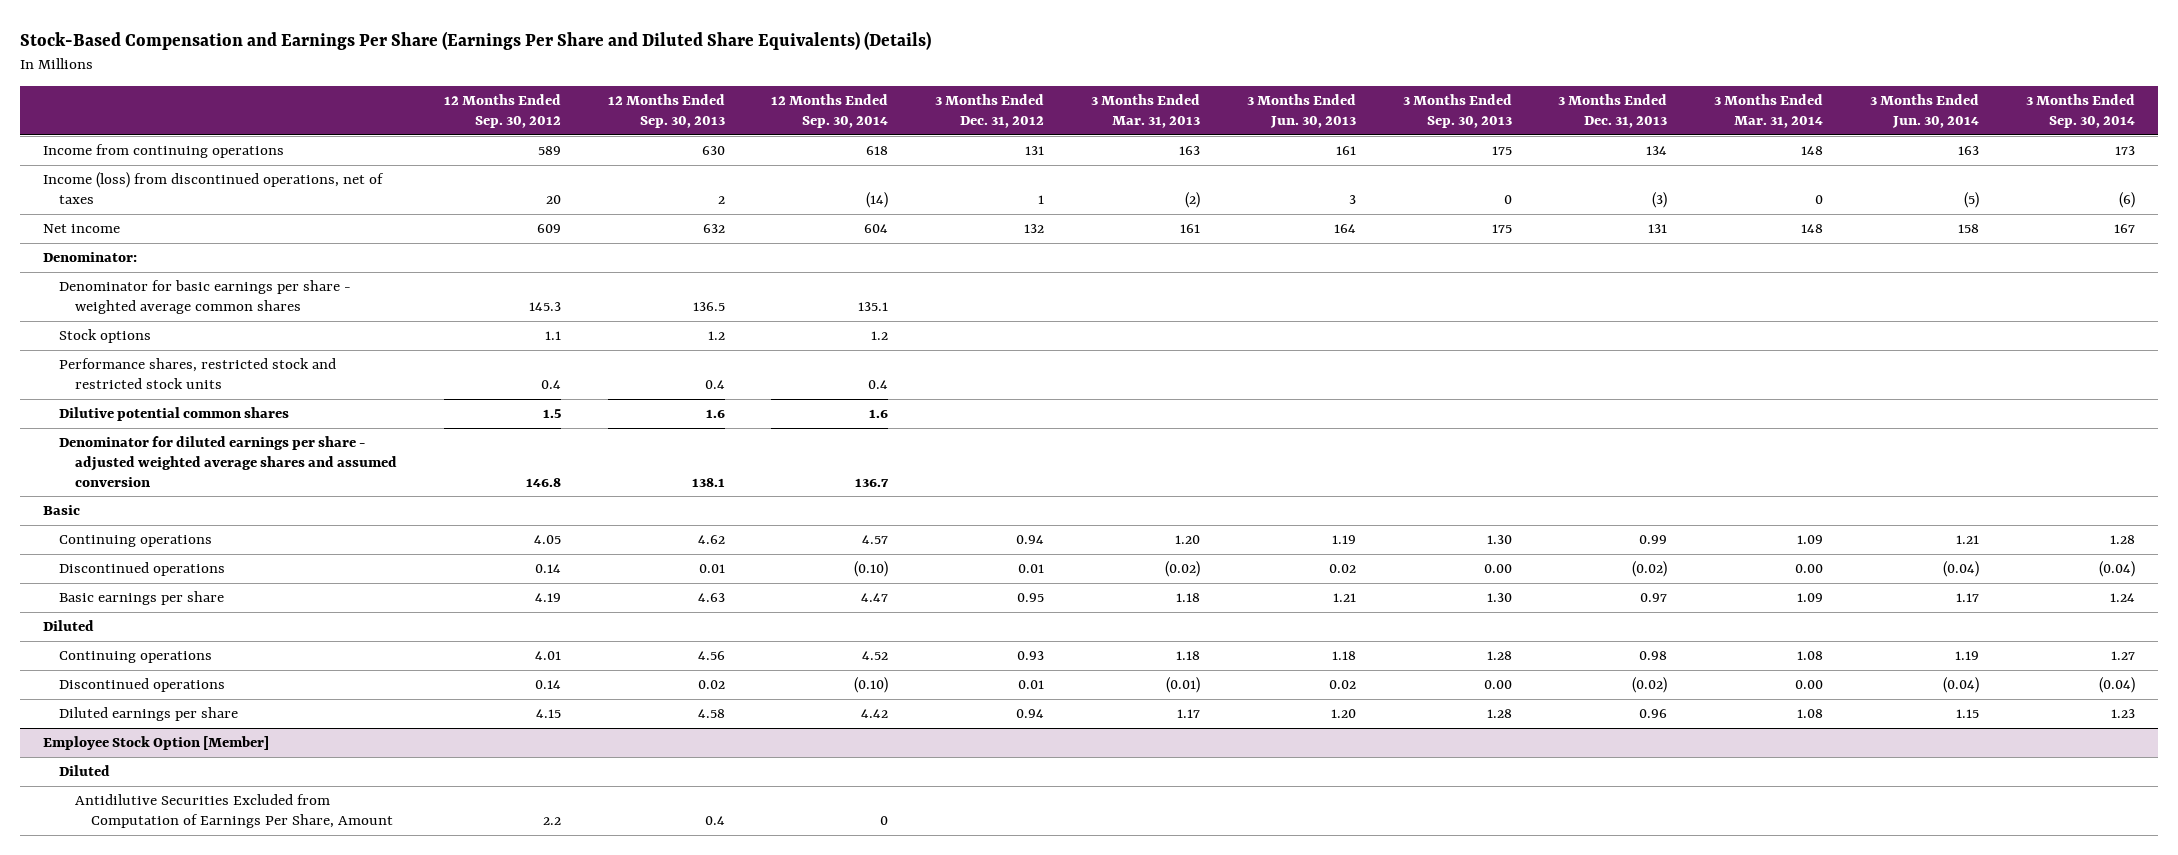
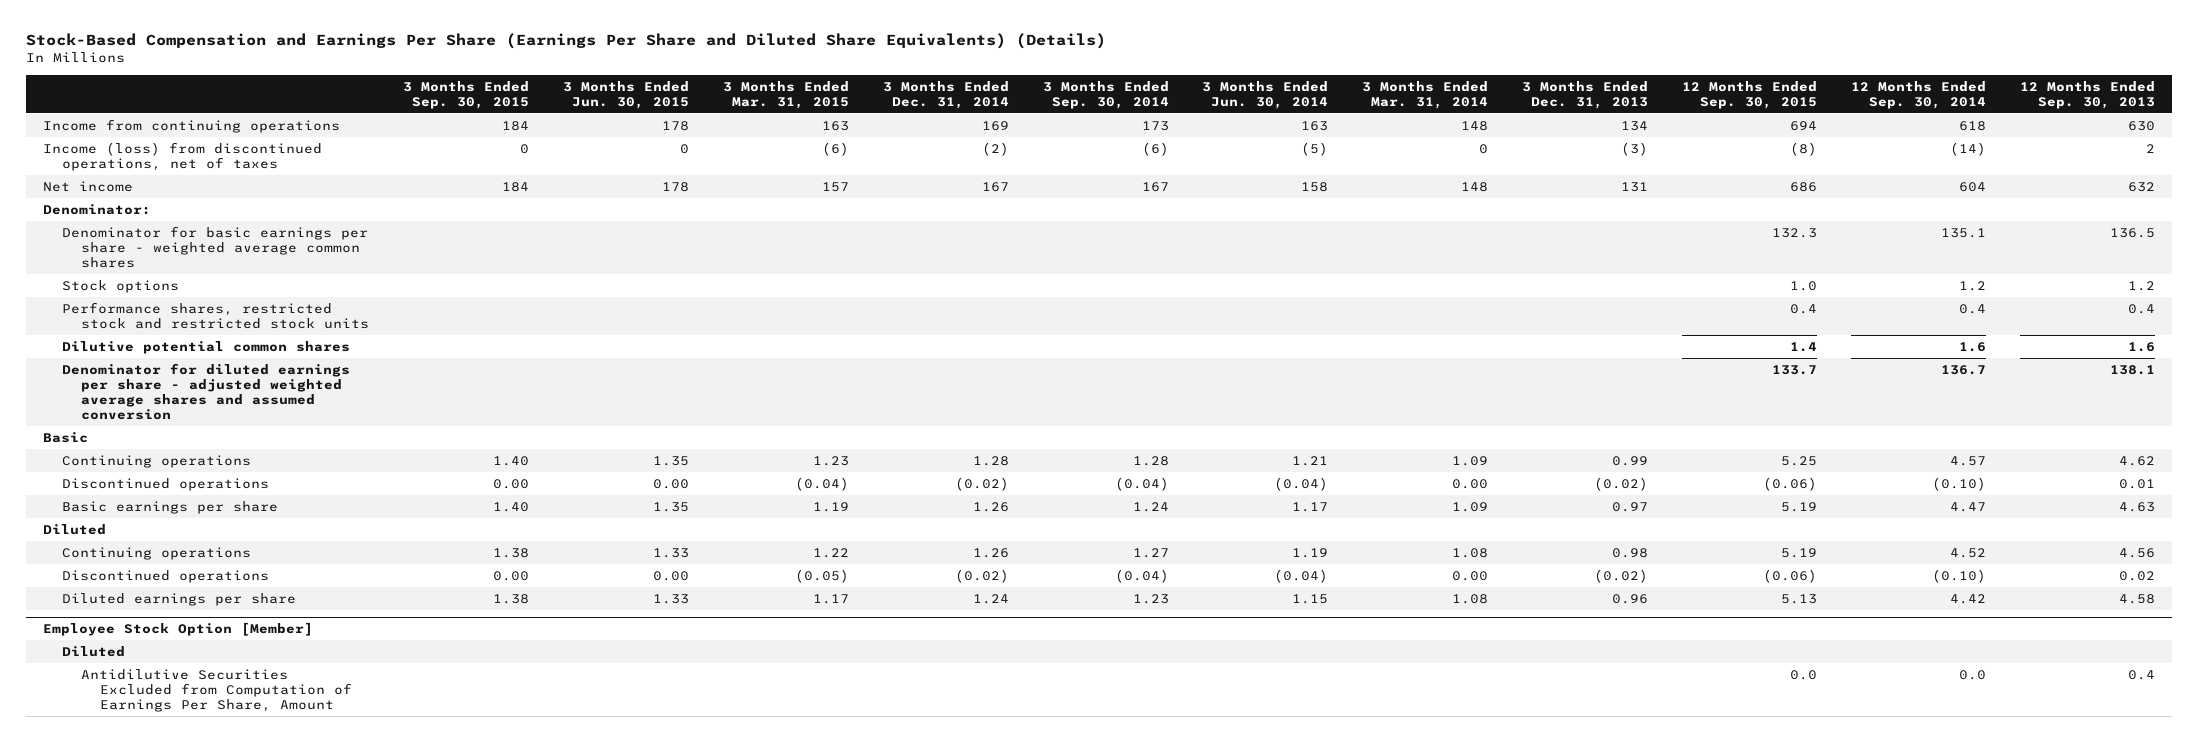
[443,94,561,129] 12 Months Ended Sep. 30, 2012 -> none
[935,94,1045,129] 3 Months Ended Dec. 31, 2012 -> none
[1091,94,1201,129] 3 Months Ended Mar. 31, 2013 -> none
[1246,94,1356,129] 3 Months Ended Jun. 30, 2013 -> none
[1402,94,1512,129] 3 Months Ended Sep. 30, 2013 -> none
none -> [403,80,530,109] 3 Months Ended Sep. 30, 2015
none -> [562,80,689,109] 3 Months Ended Jun. 30, 2015
none -> [722,80,849,109] 3 Months Ended Mar. 31, 2015
none -> [882,80,1009,109] 3 Months Ended Dec. 31, 2014
none -> [1682,80,1818,109] 12 Months Ended Sep. 30, 2015
[880,816,889,826] 0 -> [1958,669,1986,680] 0.0

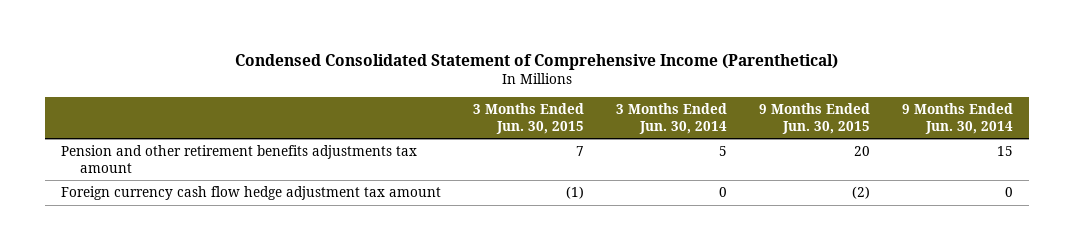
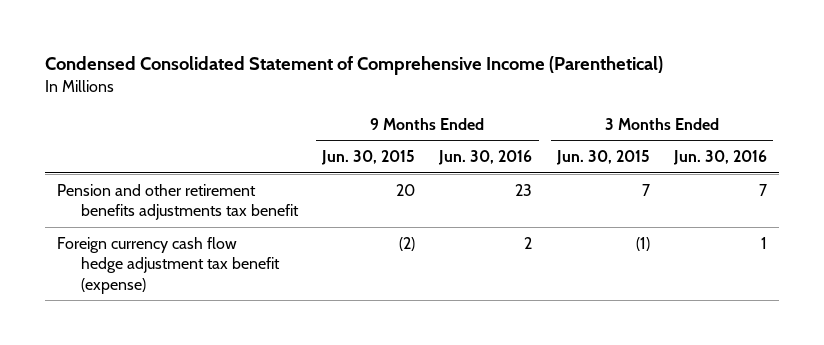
[615,102,727,134] 3 Months Ended Jun. 30, 2014 -> none
[901,102,1013,134] 9 Months Ended Jun. 30, 2014 -> none
none -> [438,150,533,166] Jun. 30, 2016
none -> [672,150,767,166] Jun. 30, 2016
[61,145,418,173] Pension and other retirement benefits adjustments tax amount -> [56,183,299,221] Pension and other retirement benefits adjustments tax benefit
[61,186,442,201] Foreign currency cash flow hedge adjustment tax amount -> [56,236,280,294] Foreign currency cash flow hedge adjustment tax benefit (expense)

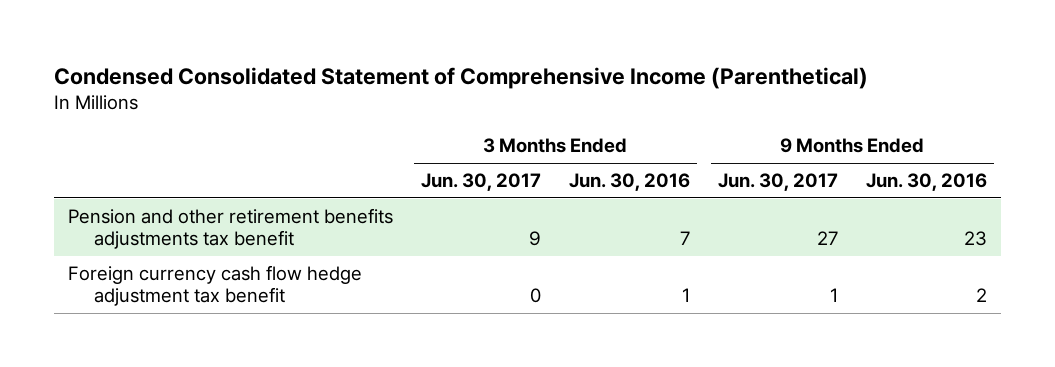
[321,150,416,166] Jun. 30, 2015 -> none
[555,150,650,166] Jun. 30, 2015 -> none
none -> [420,173,541,192] Jun. 30, 2017
none -> [717,173,838,192] Jun. 30, 2017
[56,236,280,294] Foreign currency cash flow hedge adjustment tax benefit (expense) -> [68,265,363,307] Foreign currency cash flow hedge adjustment tax benefit

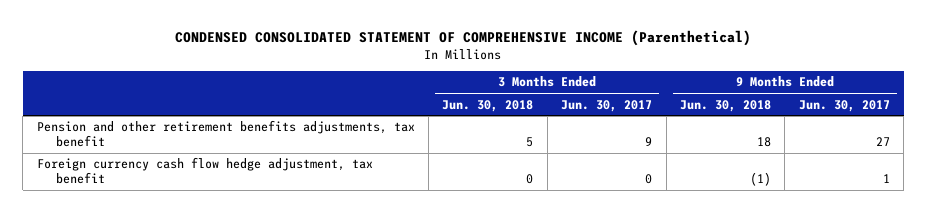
[54,66,869,89] Condensed Consolidated Statement of Comprehensive Income (Parenthetical) -> [175,29,752,46] CONDENSED CONSOLIDATED STATEMENT OF COMPREHENSIVE INCOME (Parenthetical)
[568,173,690,192] Jun. 30, 2016 -> none
[865,173,987,192] Jun. 30, 2016 -> none
none -> [442,99,534,112] Jun. 30, 2018
none -> [679,99,771,112] Jun. 30, 2018
[68,208,394,250] Pension and other retirement benefits adjustments tax benefit -> [36,120,415,148] Pension and other retirement benefits adjustments, tax benefit
[68,265,363,307] Foreign currency cash flow hedge adjustment tax benefit -> [36,157,373,185] Foreign currency cash flow hedge adjustment, tax benefit

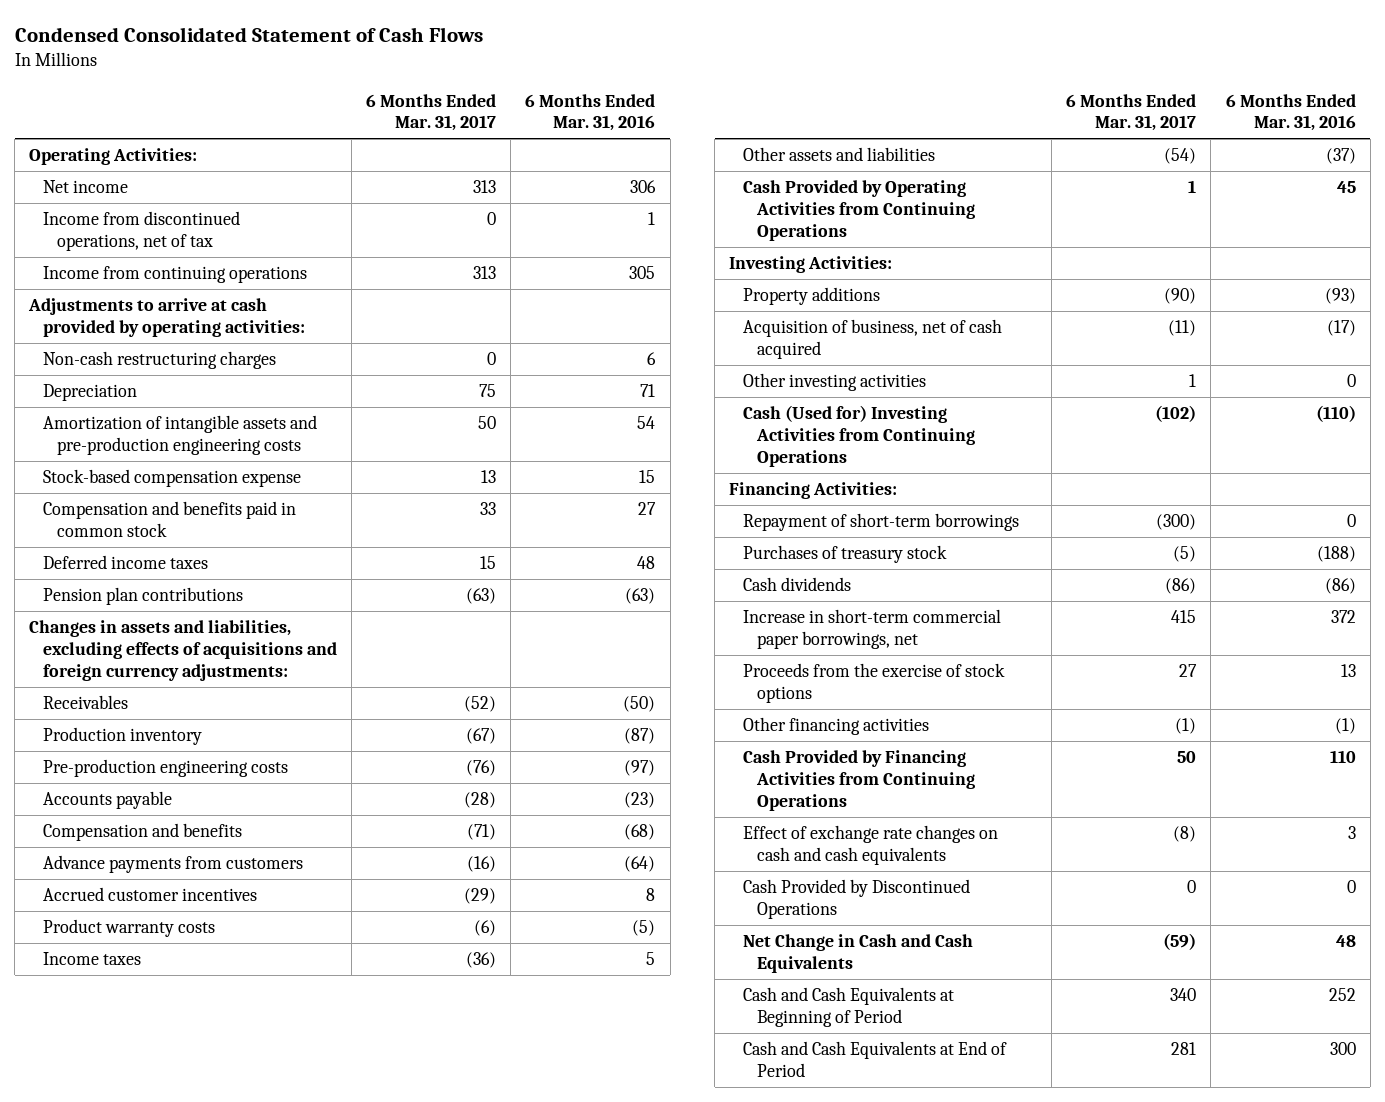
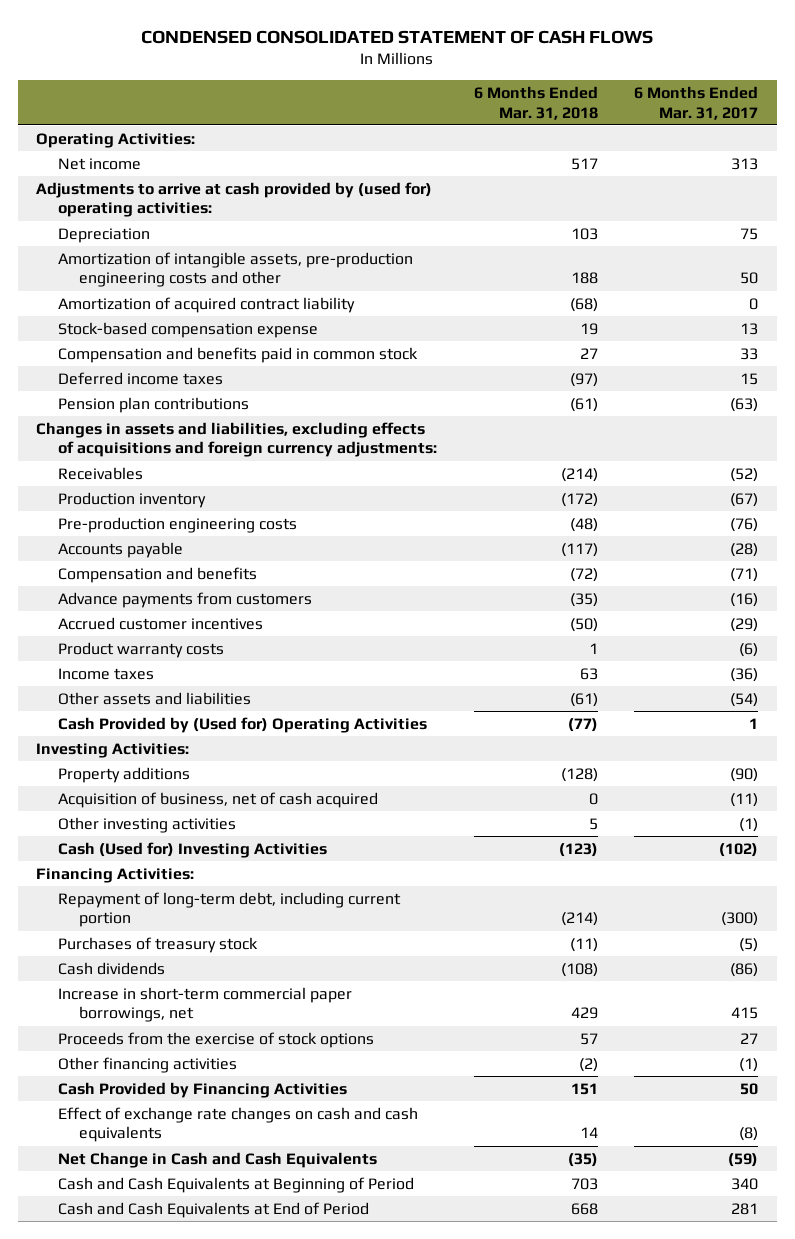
[14,27,483,43] Condensed Consolidated Statement of Cash Flows -> [141,29,654,44] CONDENSED CONSOLIDATED STATEMENT OF CASH FLOWS
[525,93,656,132] 6 Months Ended Mar. 31, 2016 -> none
none -> [473,85,598,120] 6 Months Ended Mar. 31, 2018
[43,211,241,251] Income from discontinued operations, net of tax -> none
[43,266,308,284] Income from continuing operations -> none
[43,351,277,370] Non-cash restructuring charges -> none
[28,298,306,337] Adjustments to arrive at cash provided by operating activities: -> [36,181,433,218] Adjustments to arrive at cash provided by (used for) operating activities:
[43,415,318,455] Amortization of intangible assets and pre-production engineering costs -> [57,251,413,288] Amortization of intangible assets, pre-production engineering costs and other
none -> [57,296,355,313] Amortization of acquired contract liability
[743,180,976,241] Cash Provided by Operating Activities from Continuing Operations -> [57,716,427,733] Cash Provided by (Used for) Operating Activities
[1189,374,1197,388] 1 -> [739,817,759,832] (1)
[743,405,976,467] Cash (Used for) Investing Activities from Continuing Operations -> [57,841,327,858] Cash (Used for) Investing Activities
[743,513,1020,532] Repayment of short-term borrowings -> [57,891,401,928] Repayment of long-term debt, including current portion
[743,750,976,811] Cash Provided by Financing Activities from Continuing Operations -> [57,1081,347,1098] Cash Provided by Financing Activities
[743,879,971,919] Cash Provided by Discontinued Operations -> none

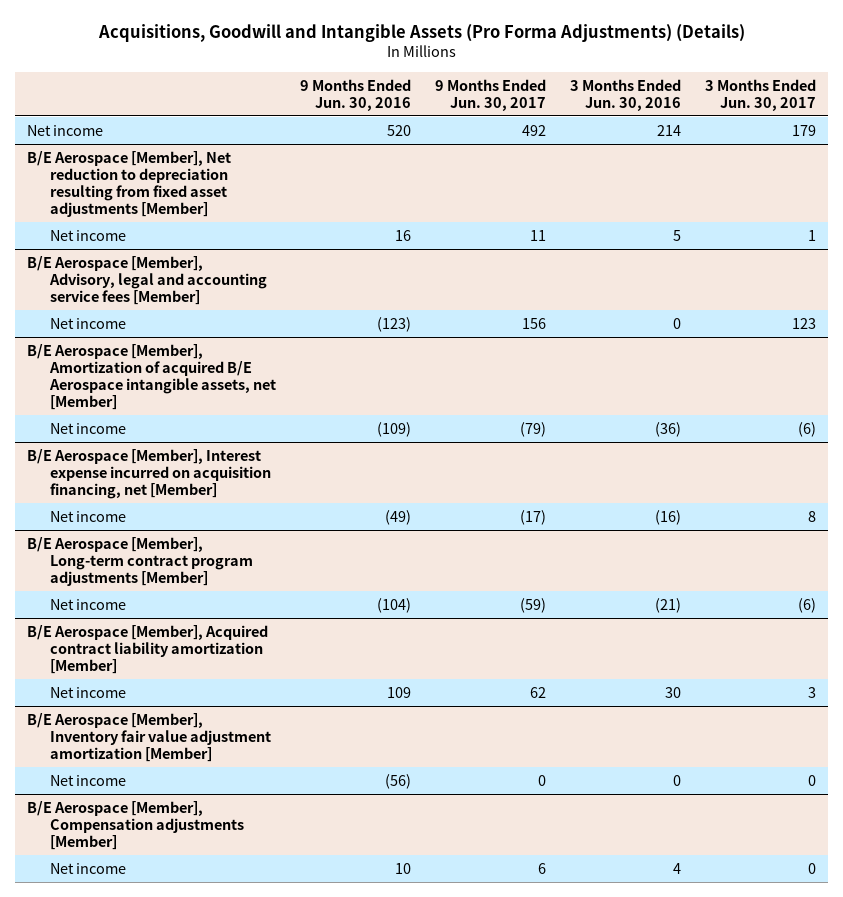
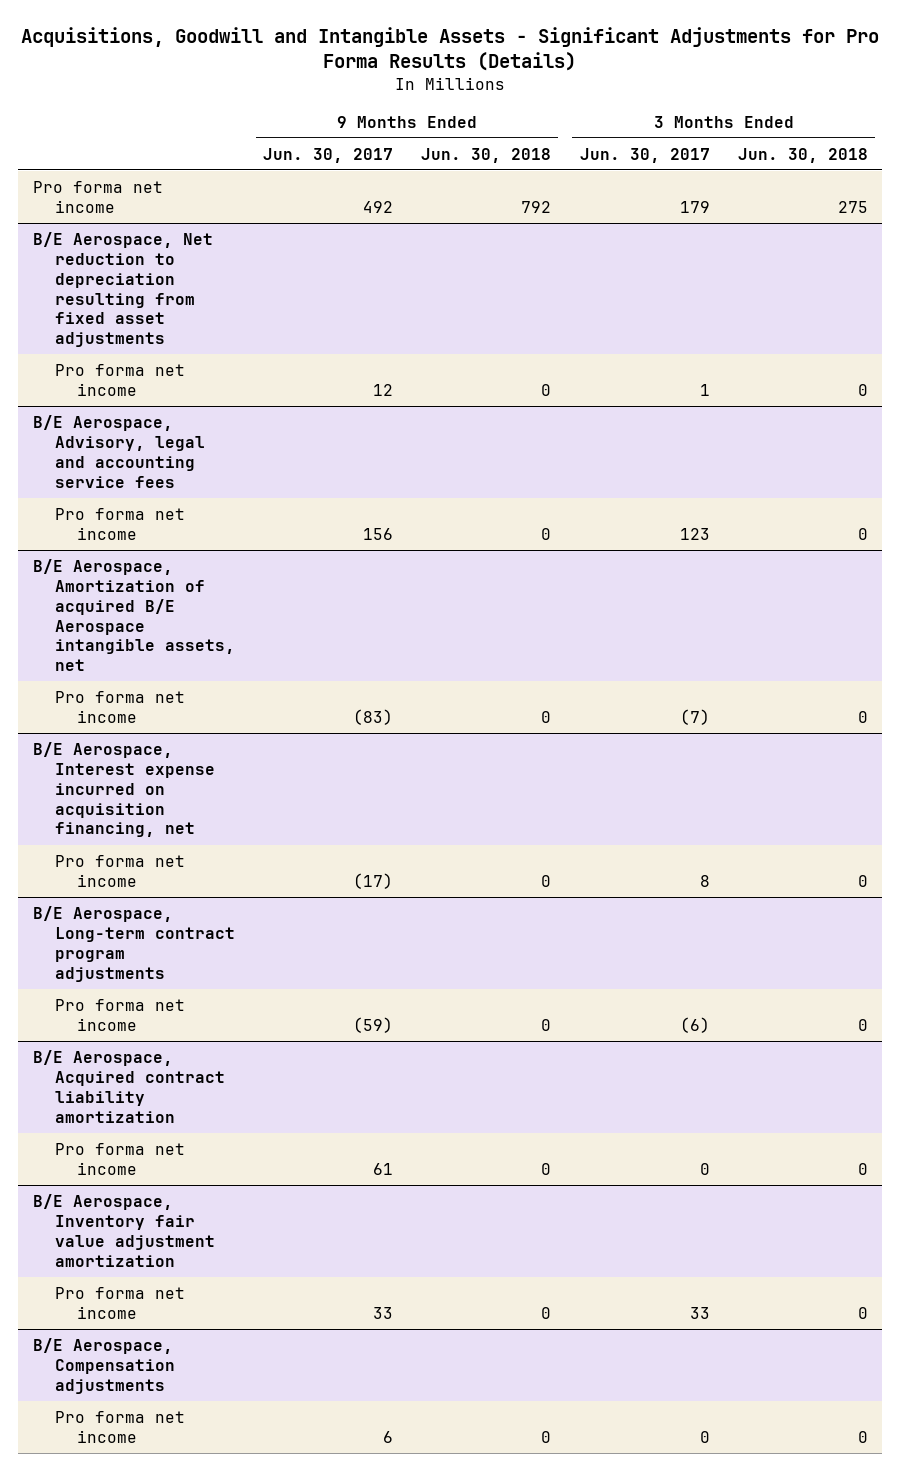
[97,23,745,42] Acquisitions, Goodwill and Intangible Assets (Pro Forma Adjustments) (Details) -> [21,27,880,72] Acquisitions, Goodwill and Intangible Assets - Significant Adjustments for Pro Forma Results (Details)
[299,78,411,111] 9 Months Ended Jun. 30, 2016 -> none
[569,78,681,111] 3 Months Ended Jun. 30, 2016 -> none
none -> [421,147,552,163] Jun. 30, 2018
none -> [737,147,868,163] Jun. 30, 2018
[27,124,104,136] Net income -> [32,180,163,213] Pro forma net income
[27,150,232,217] B/E Aerospace [Member], Net reduction to depreciation resulting from fixed asset adjustments [Member] -> [32,231,213,348] B/E Aerospace, Net reduction to depreciation resulting from fixed asset adjustments
[49,229,126,241] Net income -> [54,363,185,396] Pro forma net income
[529,229,546,241] 11 -> [373,383,394,396] 12
[27,255,267,305] B/E Aerospace [Member], Advisory, legal and accounting service fees [Member] -> [32,414,205,488] B/E Aerospace, Advisory, legal and accounting service fees
[49,317,126,329] Net income -> [54,507,185,540] Pro forma net income
[27,343,276,410] B/E Aerospace [Member], Amortization of acquired B/E Aerospace intangible assets, net [Member] -> [32,558,235,672] B/E Aerospace, Amortization of acquired B/E Aerospace intangible assets, net
[49,422,126,434] Net income -> [54,690,185,723] Pro forma net income
[519,421,546,437] (79) -> [353,708,394,725] (83)
[797,421,816,437] (6) -> [679,708,710,725] (7)
[27,448,271,499] B/E Aerospace [Member], Interest expense incurred on acquisition financing, net [Member] -> [32,741,215,838] B/E Aerospace, Interest expense incurred on acquisition financing, net
[49,510,126,522] Net income -> [54,854,185,887] Pro forma net income
[27,536,253,586] B/E Aerospace [Member], Long-term contract program adjustments [Member] -> [32,905,235,982] B/E Aerospace, Long-term contract program adjustments
[49,598,126,610] Net income -> [54,998,185,1031] Pro forma net income
[27,624,269,674] B/E Aerospace [Member], Acquired contract liability amortization [Member] -> [32,1049,225,1123] B/E Aerospace, Acquired contract liability amortization
[49,686,126,698] Net income -> [54,1142,185,1175] Pro forma net income
[529,686,546,698] 62 -> [373,1162,394,1175] 61
[807,686,816,698] 3 -> [699,1162,710,1175] 0
[27,712,271,762] B/E Aerospace [Member], Inventory fair value adjustment amortization [Member] -> [32,1193,215,1267] B/E Aerospace, Inventory fair value adjustment amortization
[49,774,126,786] Net income -> [54,1286,185,1319] Pro forma net income
[537,774,546,786] 0 -> [373,1306,394,1319] 33
[807,774,816,786] 0 -> [689,1306,710,1319] 33
[27,800,244,850] B/E Aerospace [Member], Compensation adjustments [Member] -> [32,1337,175,1394] B/E Aerospace, Compensation adjustments
[49,862,126,874] Net income -> [54,1410,185,1443] Pro forma net income

